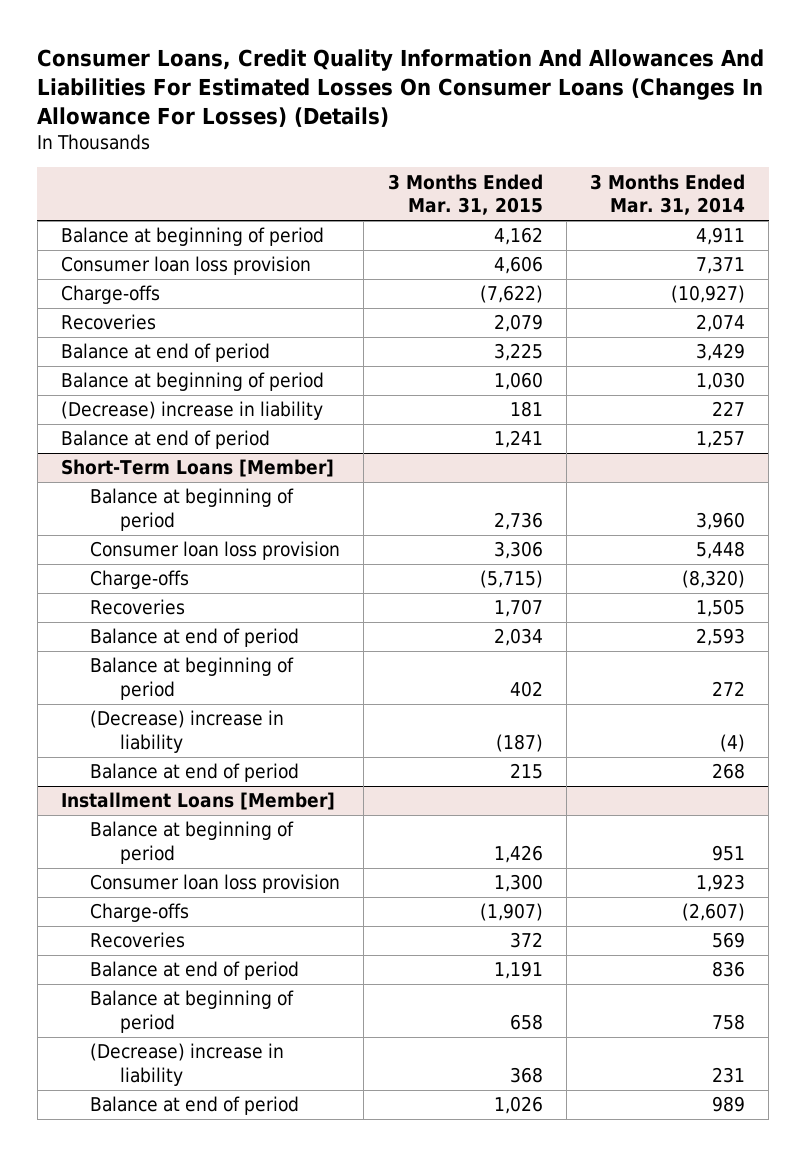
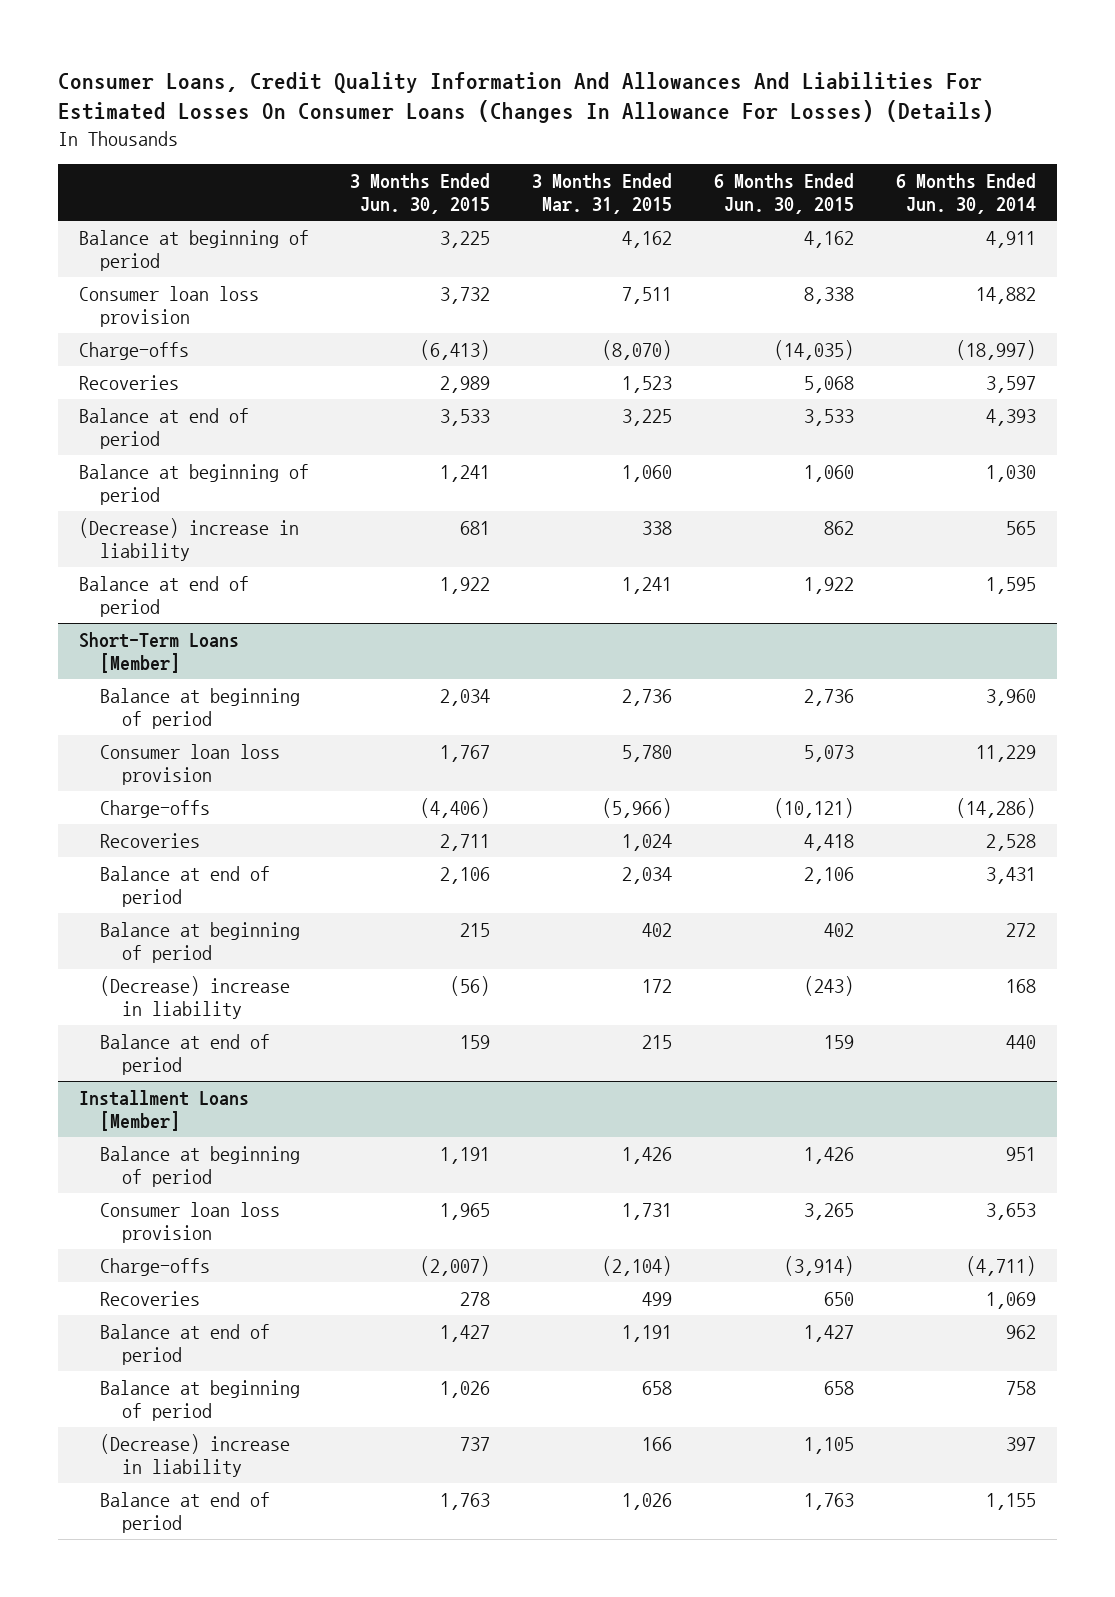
[589,173,745,216] 3 Months Ended Mar. 31, 2014 -> none
none -> [350,172,491,215] 3 Months Ended Jun. 30, 2015
none -> [714,172,855,215] 6 Months Ended Jun. 30, 2015
none -> [895,172,1036,215] 6 Months Ended Jun. 30, 2014
[493,256,543,275] 4,606 -> [622,286,673,304] 7,511
[479,285,543,304] (7,622) -> [602,339,673,360] (8,070)
[493,314,543,333] 2,079 -> [622,375,673,393] 1,523
[509,401,543,418] 181 -> [642,520,673,535] 338
[493,541,543,560] 3,306 -> [622,744,673,762] 5,780
[479,570,543,589] (5,715) -> [602,797,673,818] (5,966)
[493,599,543,618] 1,707 -> [622,833,673,851] 1,024
[495,734,543,753] (187) -> [642,978,673,993] 172
[493,874,543,893] 1,300 -> [622,1202,673,1220] 1,731
[479,903,543,922] (1,907) -> [602,1255,673,1276] (2,104)
[509,932,543,949] 372 -> [642,1291,673,1306] 499
[509,1067,543,1084] 368 -> [642,1436,673,1451] 166

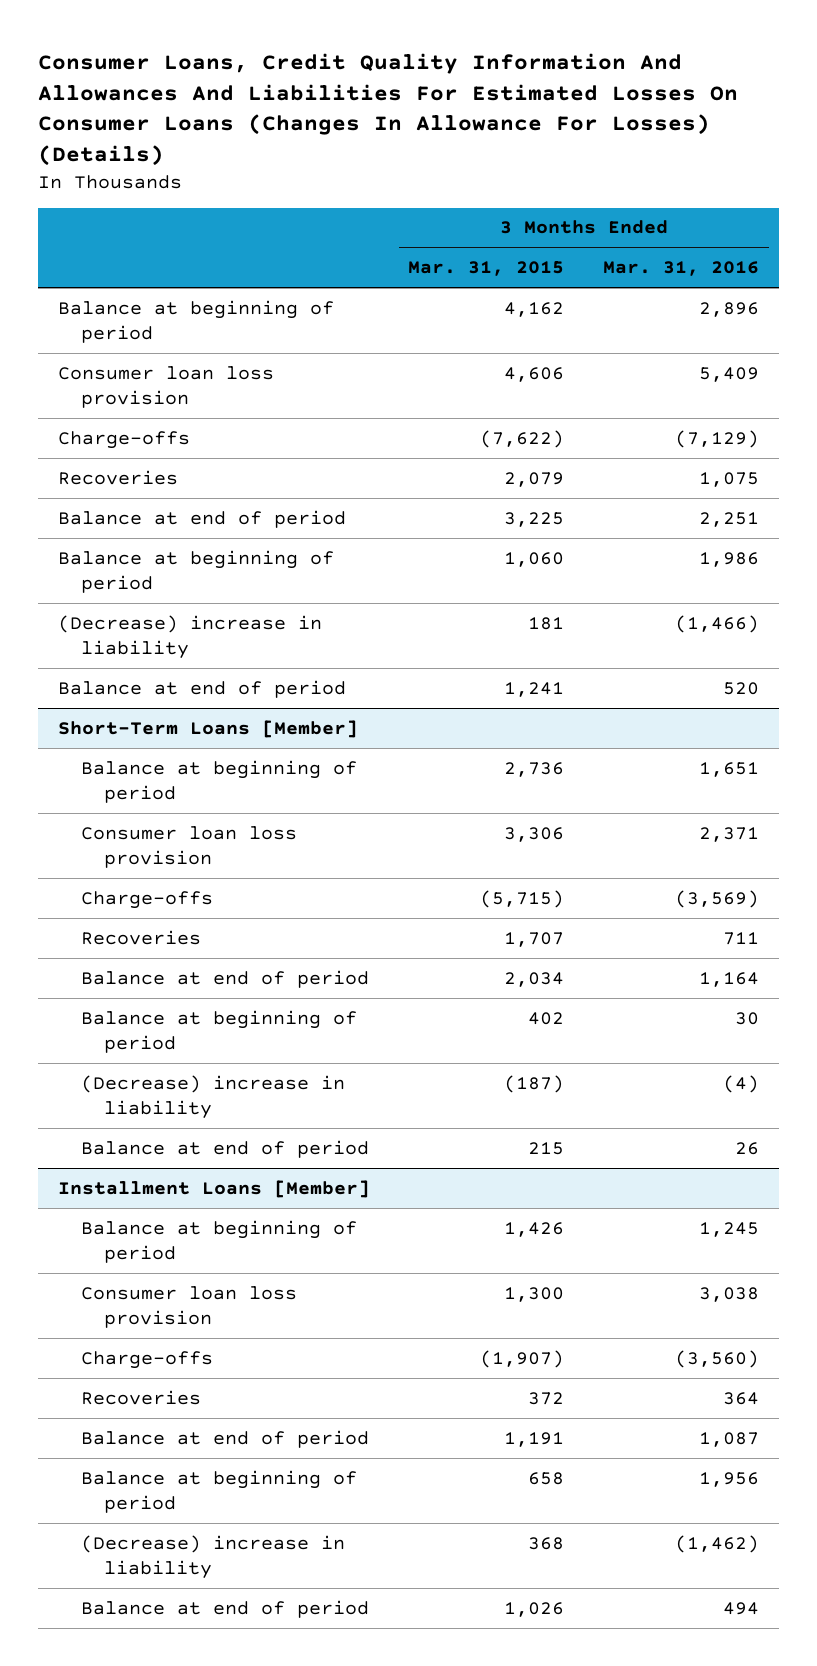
[350,172,491,215] 3 Months Ended Jun. 30, 2015 -> none
[714,172,855,215] 6 Months Ended Jun. 30, 2015 -> none
[895,172,1036,215] 6 Months Ended Jun. 30, 2014 -> none
none -> [603,261,760,277] Mar. 31, 2016
[622,286,673,304] 7,511 -> [504,366,565,382] 4,606
[602,339,673,360] (8,070) -> [480,429,565,448] (7,622)
[622,375,673,393] 1,523 -> [504,471,565,487] 2,079
[642,520,673,535] 338 -> [528,616,565,630] 181
[622,744,673,762] 5,780 -> [504,826,565,842] 3,306
[602,797,673,818] (5,966) -> [480,889,565,908] (5,715)
[622,833,673,851] 1,024 -> [504,931,565,947] 1,707
[642,978,673,993] 172 -> [504,1074,565,1093] (187)
[622,1202,673,1220] 1,731 -> [504,1286,565,1302] 1,300
[602,1255,673,1276] (2,104) -> [480,1349,565,1368] (1,907)
[642,1291,673,1306] 499 -> [528,1391,565,1405] 372
[642,1436,673,1451] 166 -> [528,1536,565,1550] 368

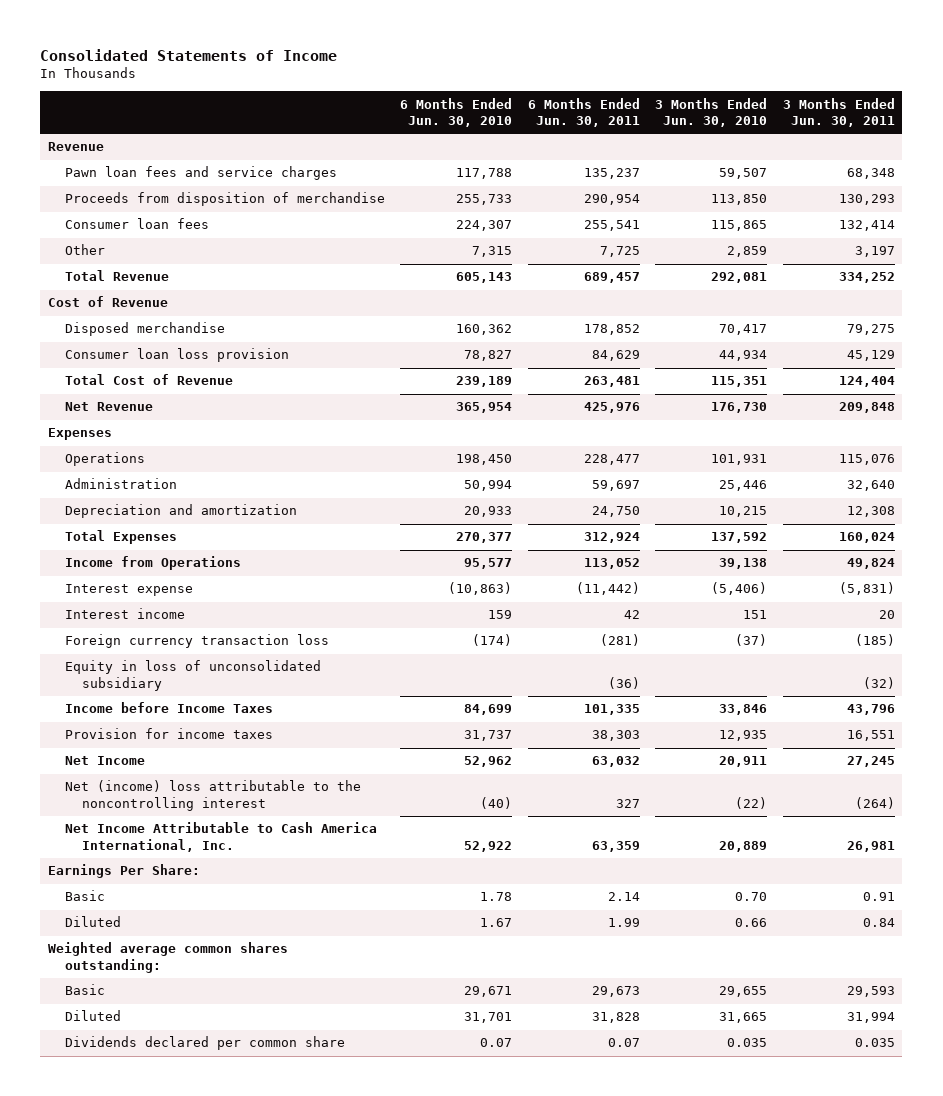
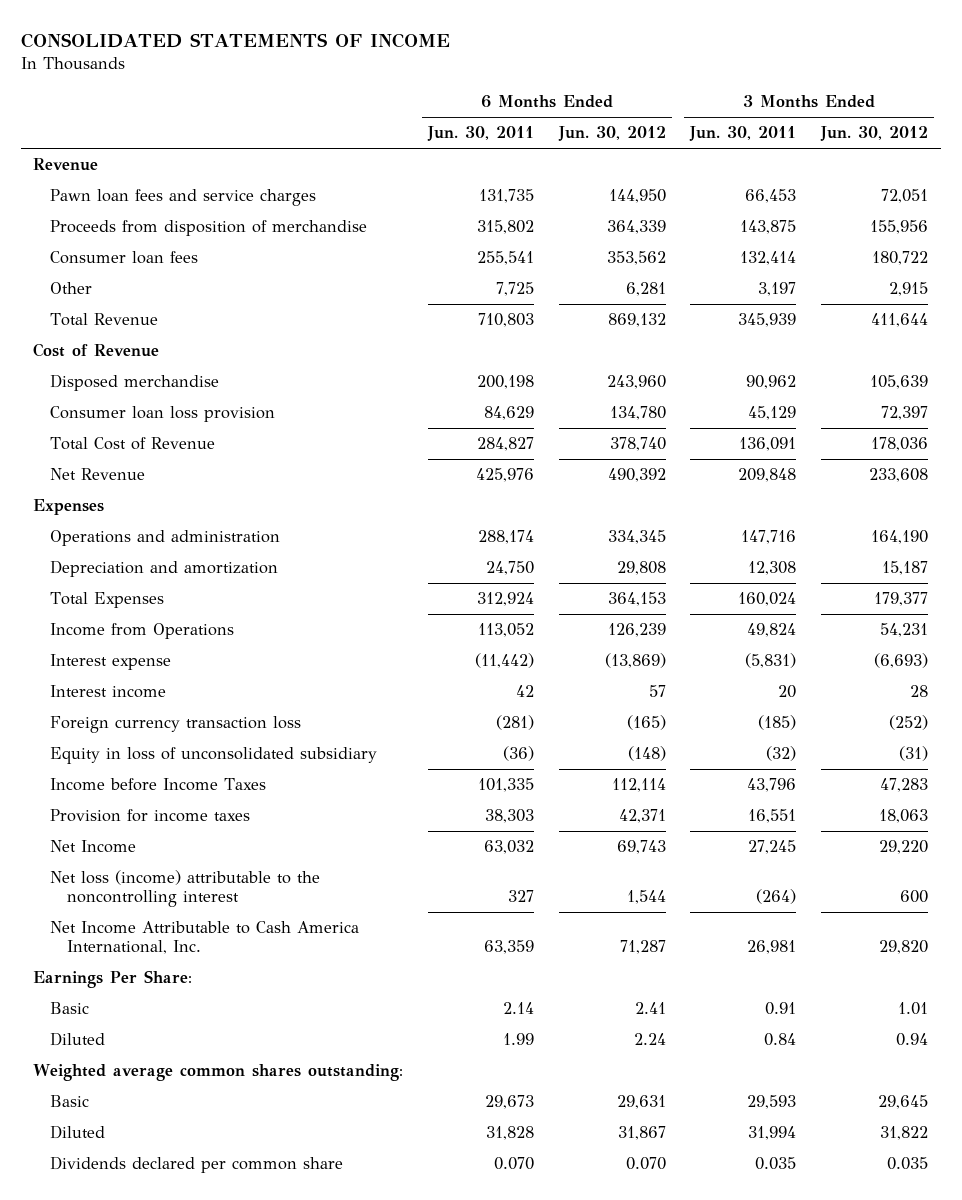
[40,48,338,61] Consolidated Statements of Income -> [21,32,451,48] CONSOLIDATED STATEMENTS OF INCOME
[400,97,513,128] 6 Months Ended Jun. 30, 2010 -> none
[655,97,768,128] 3 Months Ended Jun. 30, 2010 -> none
none -> [557,126,666,142] Jun. 30, 2012
none -> [820,126,929,142] Jun. 30, 2012
[583,168,640,180] 135,237 -> [479,189,535,204] 131,735
[846,168,895,180] 68,348 -> [745,189,797,204] 66,453
[583,194,640,206] 290,954 -> [477,220,535,235] 315,802
[838,194,895,206] 130,293 -> [740,220,797,235] 143,875
[583,272,640,284] 689,457 -> [478,313,535,328] 710,803
[838,272,895,284] 334,252 -> [738,313,797,328] 345,939
[583,324,640,336] 178,852 -> [477,375,535,390] 200,198
[846,324,895,336] 79,275 -> [746,375,797,390] 90,962
[583,376,640,388] 263,481 -> [477,437,535,452] 284,827
[838,376,895,388] 124,404 -> [739,437,797,452] 136,091
[64,452,145,467] Operations -> none
[64,478,177,490] Administration -> none
none -> [50,530,281,547] Operations and administration
[64,780,361,812] Net (income) loss attributable to the noncontrolling interest -> [50,870,321,908] Net loss (income) attributable to the noncontrolling interest
[607,1038,640,1048] 0.07 -> [494,1157,535,1171] 0.070

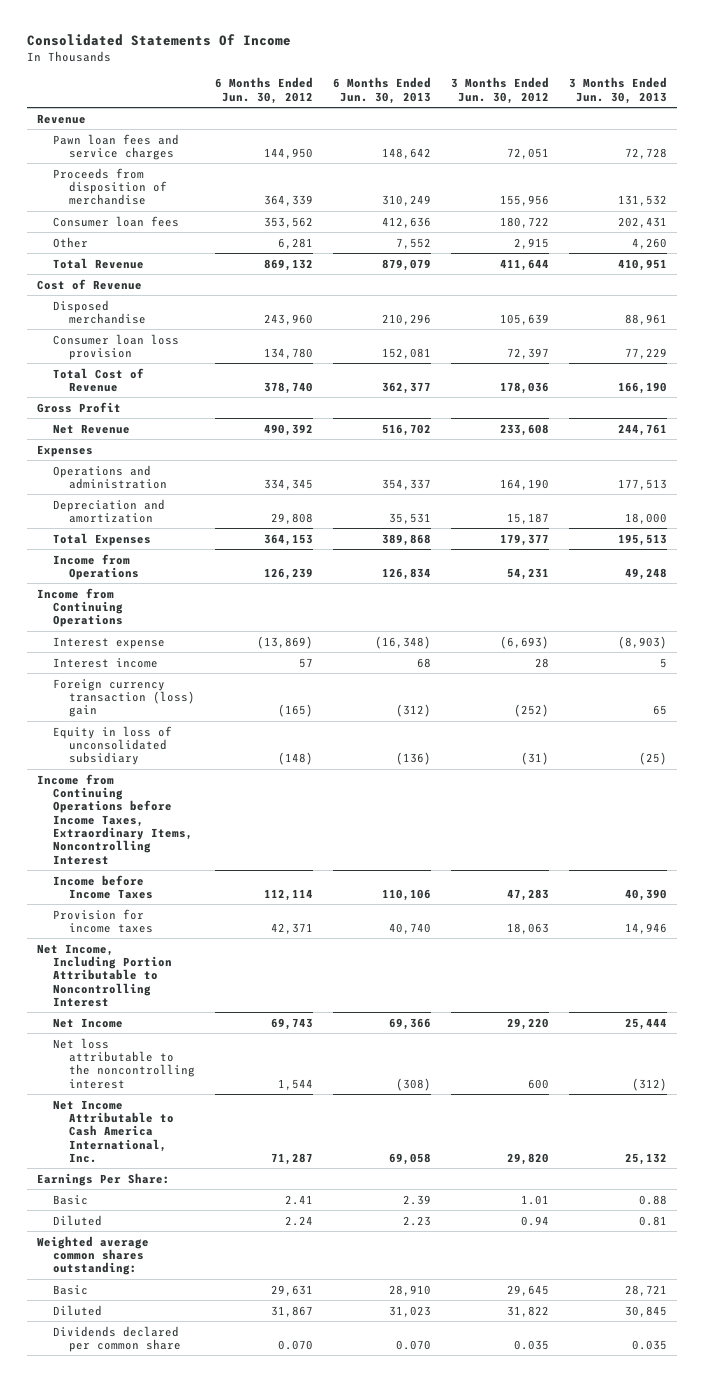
[21,32,451,48] CONSOLIDATED STATEMENTS OF INCOME -> [27,34,292,47] Consolidated Statements Of Income
[427,126,535,142] Jun. 30, 2011 -> none
[689,126,797,142] Jun. 30, 2011 -> none
none -> [333,77,432,104] 6 Months Ended Jun. 30, 2013
none -> [568,77,667,104] 3 Months Ended Jun. 30, 2013
none -> [37,401,122,413] Gross Profit
none -> [37,587,124,628] Income from Continuing Operations
[50,716,302,734] Foreign currency transaction loss -> [53,678,196,718] Foreign currency transaction (loss) gain
none -> [37,773,194,865] Income from Continuing Operations before Income Taxes, Extraordinary Items, Noncontrolling Interest
none -> [37,943,173,1008] Net Income, Including Portion Attributable to Noncontrolling Interest
[50,870,321,908] Net loss (income) attributable to the noncontrolling interest -> [53,1037,196,1089] Net loss attributable to the noncontrolling interest

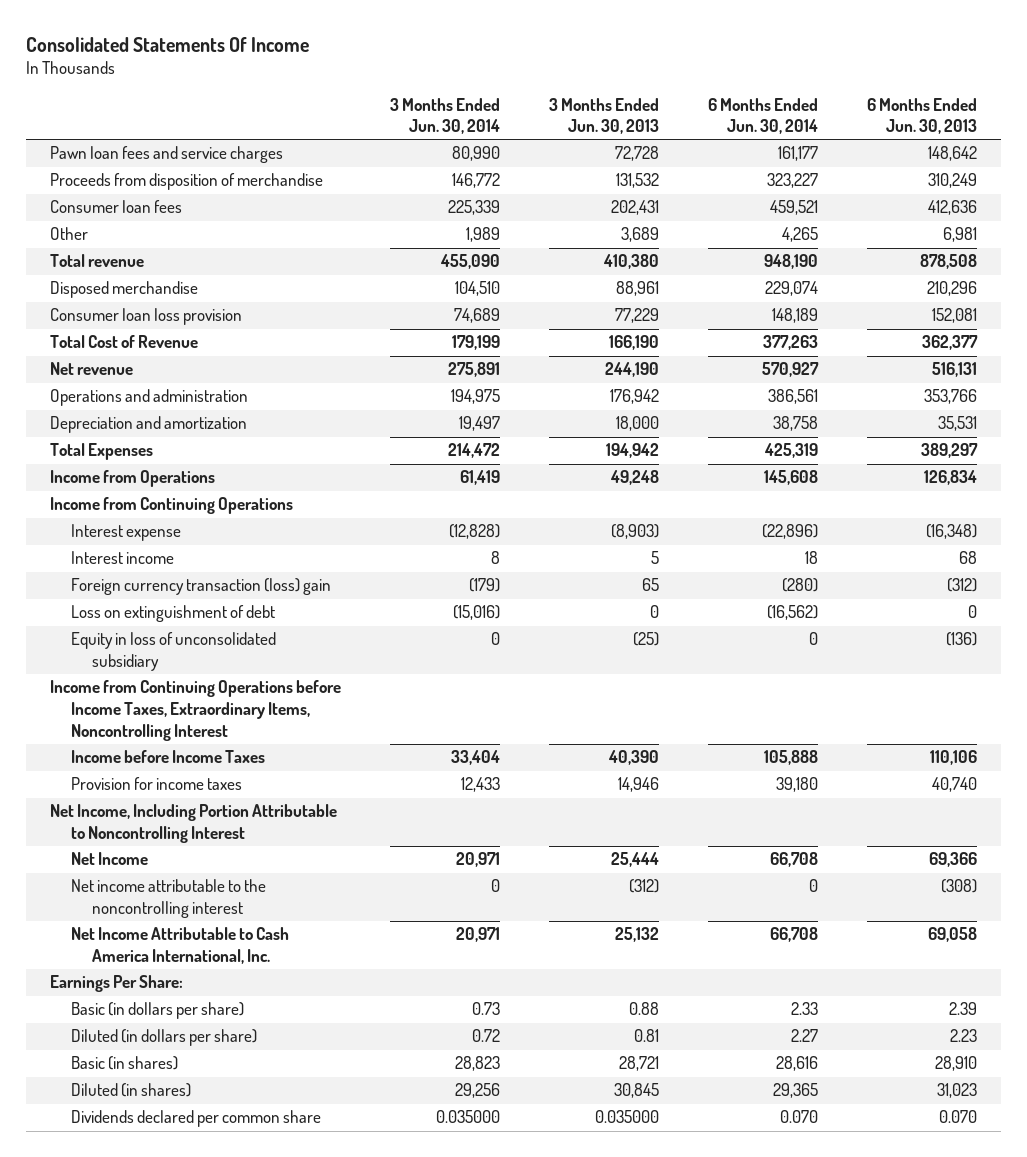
[215,77,314,104] 6 Months Ended Jun. 30, 2012 -> none
[450,77,549,104] 3 Months Ended Jun. 30, 2012 -> none
none -> [389,97,500,135] 3 Months Ended Jun. 30, 2014
none -> [707,97,818,135] 6 Months Ended Jun. 30, 2014
[37,113,87,124] Revenue -> none
[37,278,143,290] Cost of Revenue -> none
[396,237,432,249] 7,552 -> [942,227,977,243] 6,981
[631,237,667,249] 4,260 -> [620,227,659,243] 3,689
[53,257,145,269] Total Revenue -> [50,254,145,268] Total revenue
[382,258,432,271] 879,079 -> [919,254,977,270] 878,508
[617,258,667,271] 410,951 -> [602,254,659,270] 410,380
[37,401,122,413] Gross Profit -> none
[37,444,94,457] Expenses -> none
[53,423,131,434] Net Revenue -> [50,362,134,376] Net revenue
[382,423,432,436] 516,702 -> [931,362,977,378] 516,131
[617,423,667,436] 244,761 -> [604,362,659,378] 244,190
[382,478,432,490] 354,337 -> [923,389,977,405] 353,766
[617,478,667,490] 177,513 -> [609,389,659,405] 176,942
[382,533,432,546] 389,868 -> [920,443,978,459] 389,297
[617,533,667,546] 195,513 -> [605,443,659,459] 194,942
none -> [71,605,276,623] Loss on extinguishment of debt
[53,1037,196,1089] Net loss attributable to the noncontrolling interest -> [71,879,267,919] Net income attributable to the noncontrolling interest
[37,1235,150,1276] Weighted average common shares outstanding: -> none
[53,1194,89,1205] Basic -> [71,1002,245,1020] Basic (in dollars per share)
[53,1214,103,1226] Diluted -> [71,1029,258,1047] Diluted (in dollars per share)
[53,1284,89,1295] Basic -> [71,1056,179,1071] Basic (in shares)
[53,1304,103,1316] Diluted -> [71,1083,192,1098] Diluted (in shares)
[631,1339,667,1350] 0.035 -> [594,1110,659,1124] 0.035000

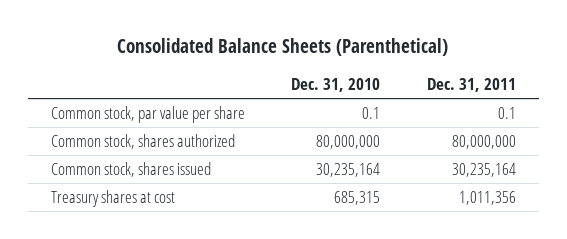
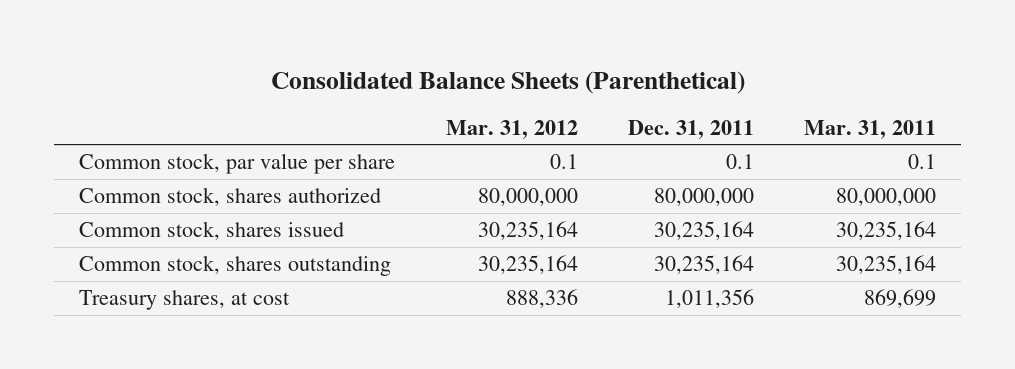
[291,77,381,92] Dec. 31, 2010 -> none
none -> [445,119,578,139] Mar. 31, 2012
none -> [803,119,936,139] Mar. 31, 2011
none -> [79,255,392,277] Common stock, shares outstanding
[50,190,175,208] Treasury shares at cost -> [79,290,291,311] Treasury shares, at cost

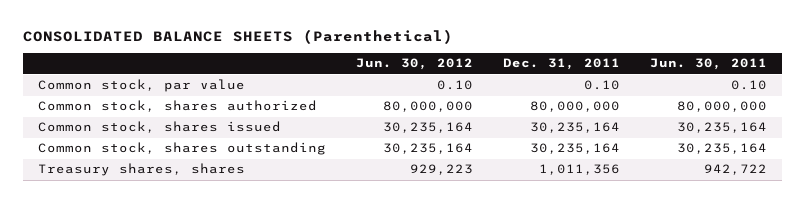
[270,70,745,94] Consolidated Balance Sheets (Parenthetical) -> [22,29,453,45] CONSOLIDATED BALANCE SHEETS (Parenthetical)
[445,119,578,139] Mar. 31, 2012 -> none
[803,119,936,139] Mar. 31, 2011 -> none
none -> [355,58,473,71] Jun. 30, 2012
none -> [650,58,768,71] Jun. 30, 2011
[79,153,396,175] Common stock, par value per share -> [37,79,245,93] Common stock, par value
[725,154,754,170] 0.1 -> [584,80,621,91] 0.10
[79,290,291,311] Treasury shares, at cost -> [37,163,245,177] Treasury shares, shares

